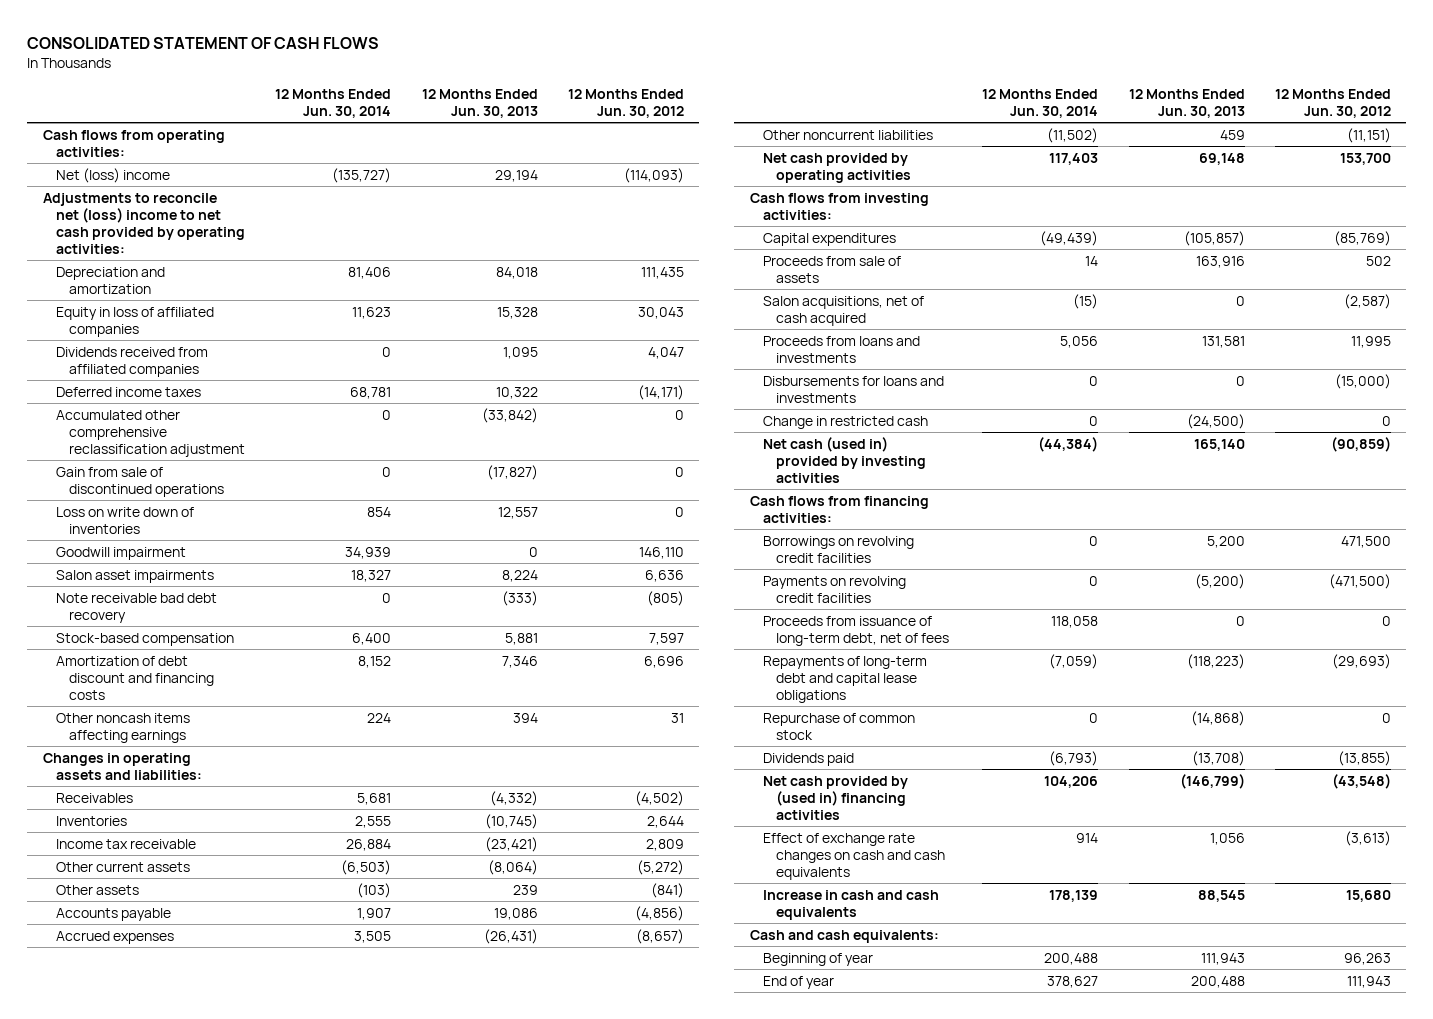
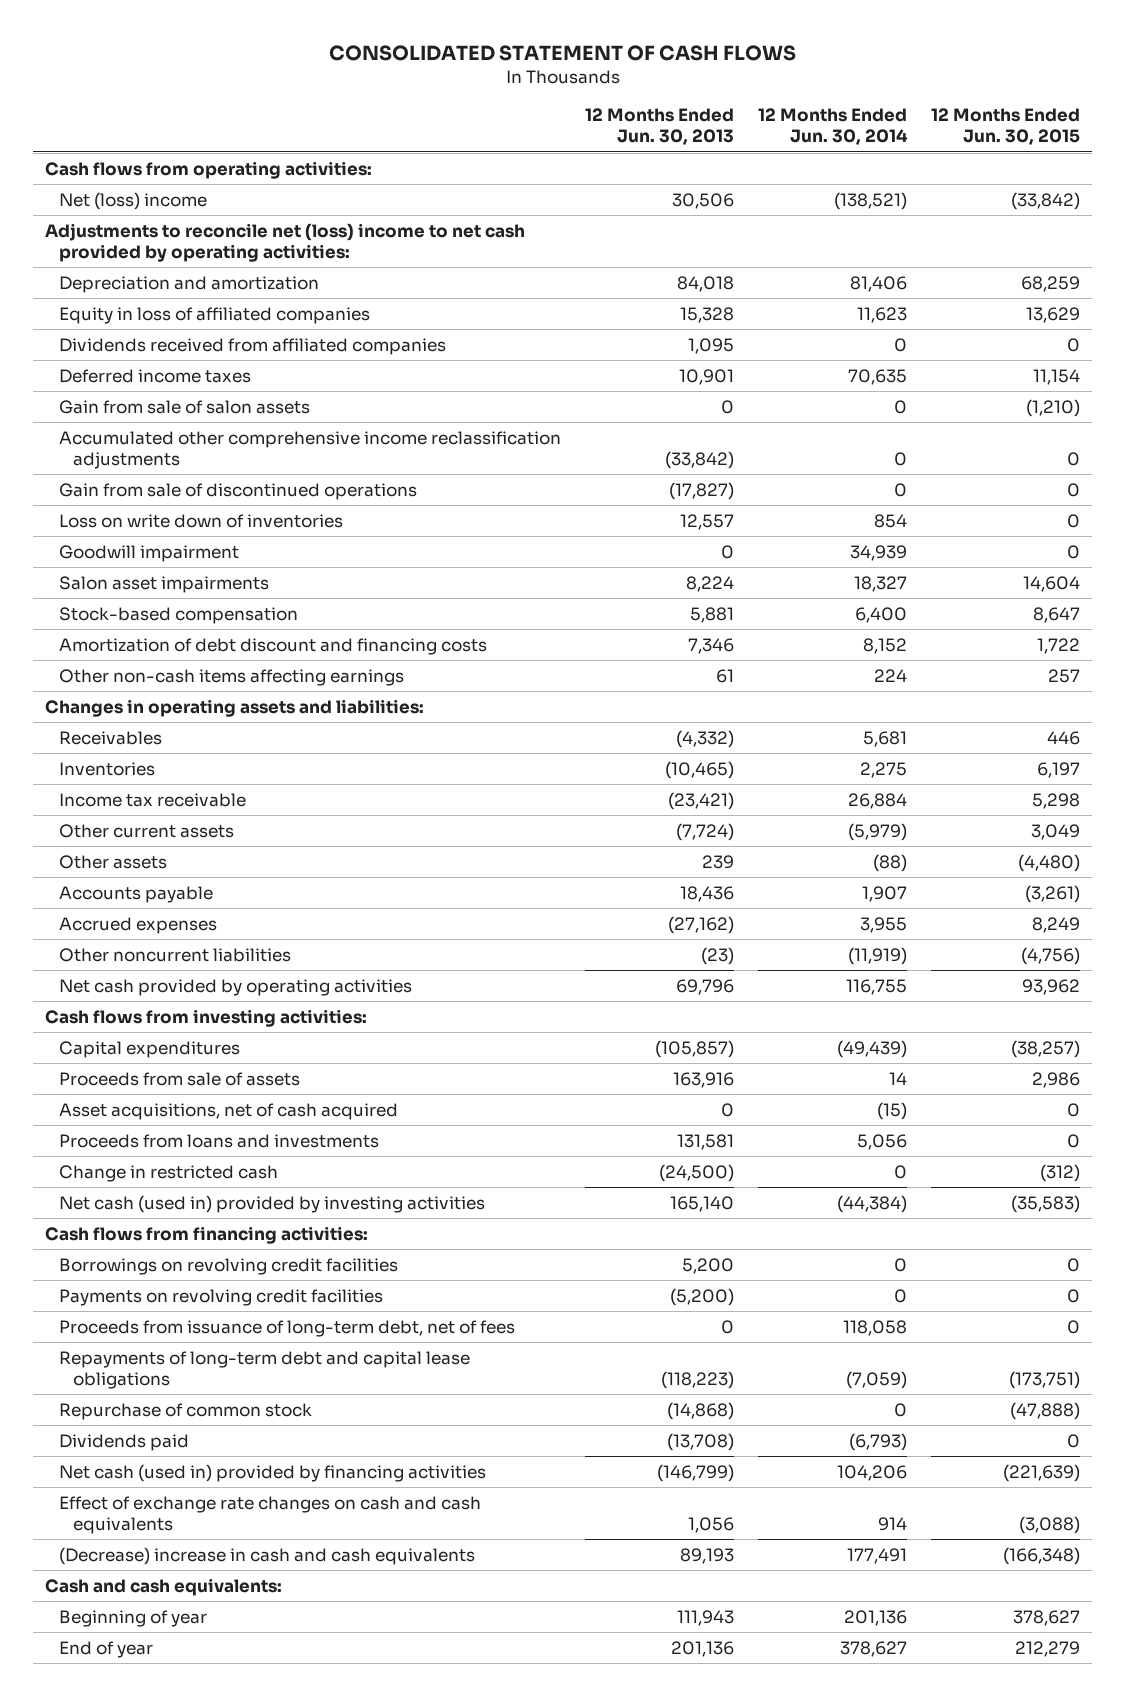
[567,89,684,119] 12 Months Ended Jun. 30, 2012 -> none
none -> [931,108,1081,146] 12 Months Ended Jun. 30, 2015
[332,167,392,183] (135,727) -> [834,191,908,210] (138,521)
[494,169,538,182] 29,194 -> [672,192,735,209] 30,506
[350,386,392,399] 68,781 -> [848,368,908,385] 70,635
[495,386,538,399] 10,322 -> [679,368,735,385] 10,901
none -> [59,399,311,414] Gain from sale of salon assets
[55,409,245,457] Accumulated other comprehensive reclassification adjustment -> [59,430,562,469] Accumulated other comprehensive income reclassification adjustments
[55,592,217,623] Note receivable bad debt recovery -> none
[55,712,190,743] Other noncash items affecting earnings -> [59,668,405,686] Other non-cash items affecting earnings
[512,712,538,723] 394 -> [716,668,735,683] 61
[355,815,392,828] 2,555 -> [860,761,908,778] 2,275
[484,813,538,829] (10,745) -> [665,760,735,779] (10,465)
[341,859,392,875] (6,503) -> [848,822,908,841] (5,979)
[487,859,538,875] (8,064) -> [676,822,735,841] (7,724)
[357,882,392,898] (103) -> [873,853,908,872] (88)
[493,907,538,920] 19,086 -> [680,885,735,902] 18,436
[354,930,392,943] 3,505 -> [860,916,908,933] 3,955
[483,928,538,944] (26,431) -> [668,915,735,934] (27,162)
[1047,127,1099,143] (11,502) -> [848,946,908,965] (11,919)
[1219,129,1245,140] 459 -> [701,946,735,965] (23)
[1049,152,1099,165] 117,403 -> [846,978,908,995] 116,755
[1198,152,1245,165] 69,148 -> [676,978,735,995] 69,796
[762,295,924,326] Salon acquisitions, net of cash acquired -> [59,1102,399,1120] Asset acquisitions, net of cash acquired
[762,375,944,403] Disbursements for loans and investments -> none
[762,775,908,820] Net cash provided by (used in) financing activities -> [59,1463,487,1482] Net cash (used in) provided by financing activities
[762,889,939,920] Increase in cash and cash equivalents -> [59,1546,476,1565] (Decrease) increase in cash and cash equivalents
[1049,889,1099,902] 178,139 -> [847,1547,908,1564] 177,491
[1197,889,1245,902] 88,545 -> [680,1547,735,1564] 89,193
[1044,952,1099,965] 200,488 -> [844,1609,908,1626] 201,136
[1190,975,1245,988] 200,488 -> [671,1640,735,1657] 201,136

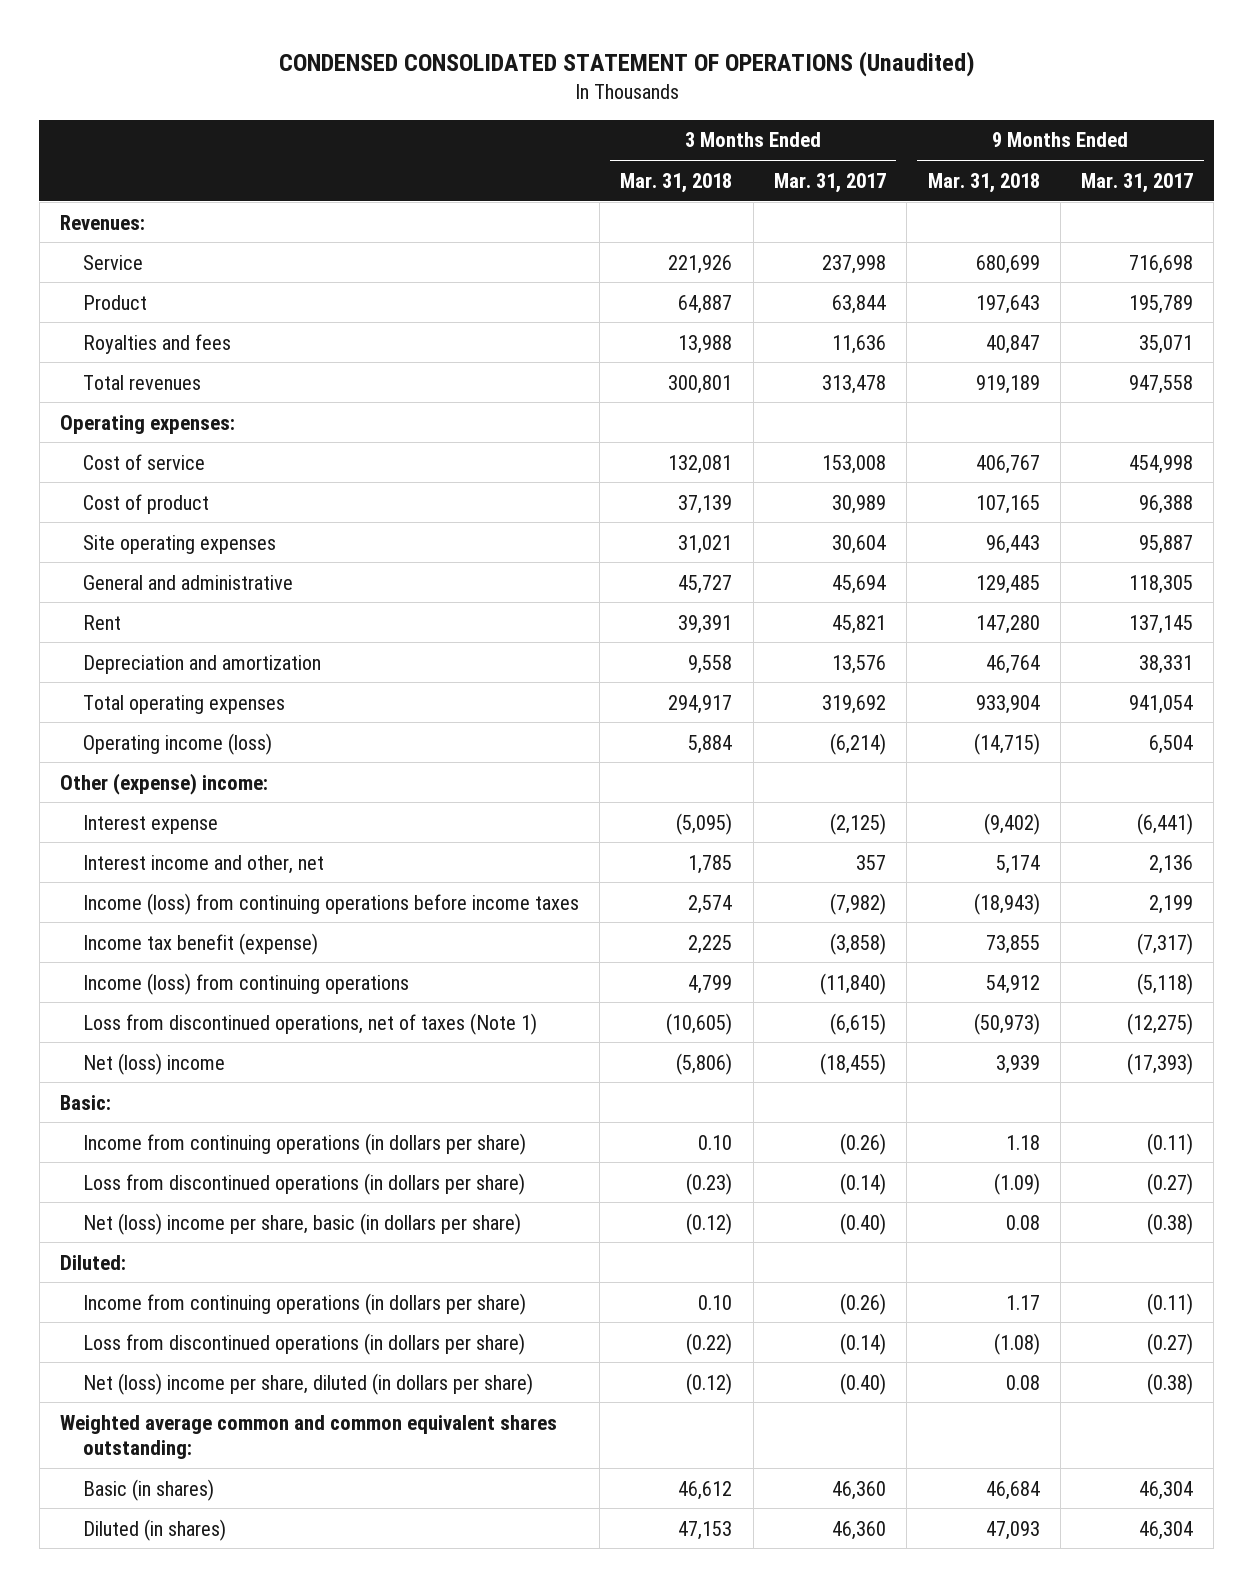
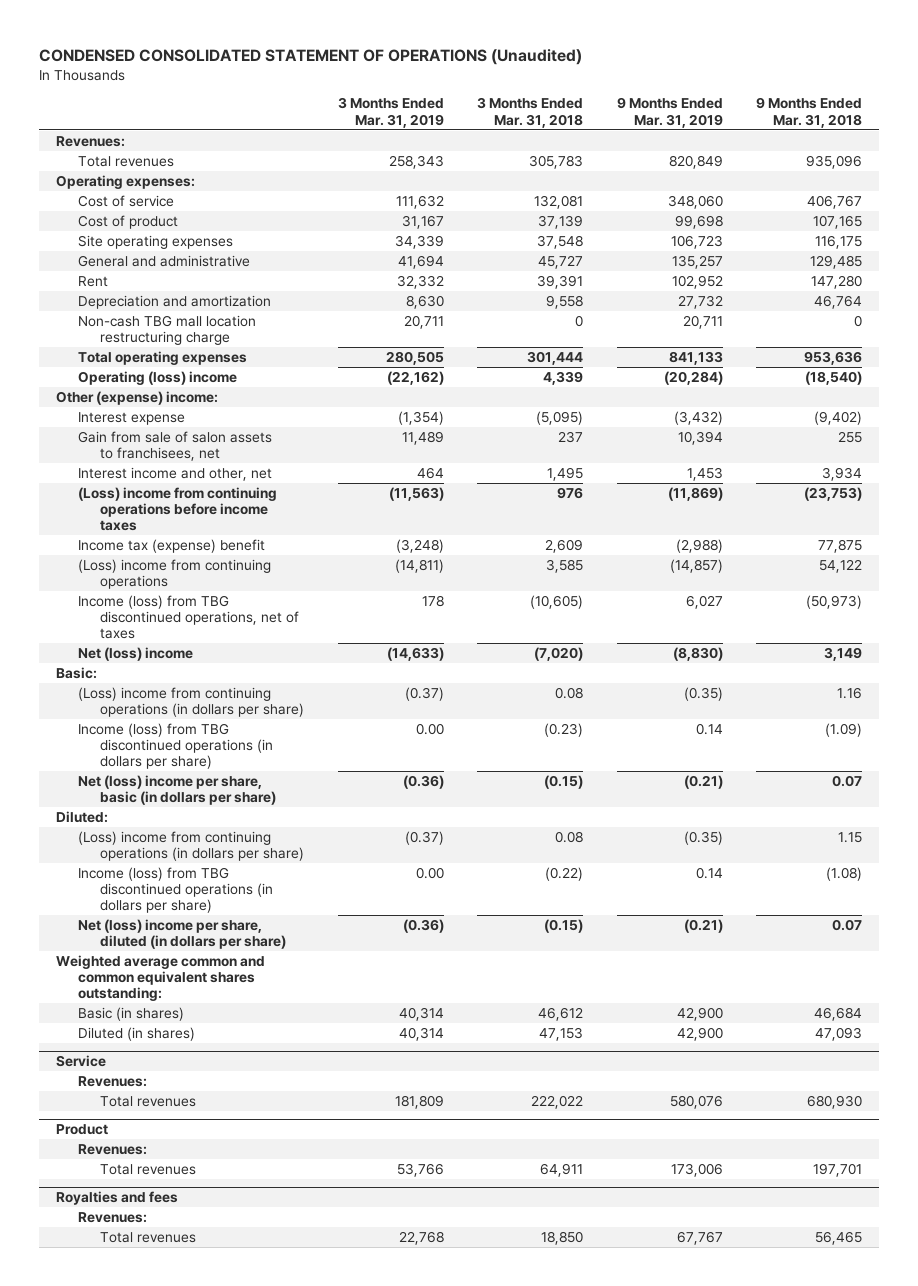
[774,172,887,193] Mar. 31, 2017 -> none
[1081,172,1194,193] Mar. 31, 2017 -> none
none -> [337,97,444,128] 3 Months Ended Mar. 31, 2019
none -> [616,97,723,128] 9 Months Ended Mar. 31, 2019
[82,254,143,270] Service -> none
[82,294,147,310] Product -> none
[82,333,231,354] Royalties and fees -> none
[668,374,733,394] 300,801 -> [529,154,584,169] 305,783
[975,374,1040,394] 919,189 -> [806,154,863,169] 935,096
[678,534,733,554] 31,021 -> [537,234,584,249] 37,548
[985,534,1040,554] 96,443 -> [815,234,863,249] 116,175
none -> [78,314,257,346] Non-cash TBG mall location restructuring charge
[668,694,733,714] 294,917 -> [527,350,584,365] 301,444
[975,694,1040,714] 933,904 -> [804,350,863,365] 953,636
[82,732,272,755] Operating income (loss) -> [78,370,238,385] Operating (loss) income
[688,734,733,754] 5,884 -> [543,370,584,385] 4,339
[973,732,1040,755] (14,715) -> [805,370,863,385] (18,540)
none -> [78,430,273,462] Gain from sale of salon assets to franchisees, net
[688,854,733,874] 1,785 -> [547,466,584,481] 1,495
[995,854,1040,874] 5,174 -> [822,466,863,481] 3,934
[82,892,579,915] Income (loss) from continuing operations before income taxes -> [78,486,278,532] (Loss) income from continuing operations before income taxes
[688,894,733,914] 2,574 -> [557,486,584,499] 976
[973,892,1040,915] (18,943) -> [804,486,863,501] (23,753)
[82,932,318,955] Income tax benefit (expense) -> [78,538,266,553] Income tax (expense) benefit
[688,934,733,954] 2,225 -> [545,538,584,553] 2,609
[985,934,1040,954] 73,855 -> [818,538,863,553] 77,875
[82,972,409,995] Income (loss) from continuing operations -> [78,558,272,590] (Loss) income from continuing operations
[688,974,733,994] 4,799 -> [546,558,584,573] 3,585
[985,974,1040,994] 54,912 -> [819,558,863,573] 54,122
[82,1012,537,1035] Loss from discontinued operations, net of taxes (Note 1) -> [78,594,300,640] Income (loss) from TBG discontinued operations, net of taxes
[676,1052,733,1075] (5,806) -> [534,646,584,661] (7,020)
[995,1054,1040,1074] 3,939 -> [824,646,863,661] 3,149
[82,1132,526,1155] Income from continuing operations (in dollars per share) -> [78,686,305,718] (Loss) income from continuing operations (in dollars per share)
[698,1134,733,1150] 0.10 -> [555,686,584,699] 0.08
[1005,1134,1040,1150] 1.18 -> [837,686,863,699] 1.16
[82,1172,525,1195] Loss from discontinued operations (in dollars per share) -> [78,722,274,770] Income (loss) from TBG discontinued operations (in dollars per share)
[686,1212,733,1235] (0.12) -> [544,774,584,789] (0.15)
[1005,1214,1040,1230] 0.08 -> [832,774,863,787] 0.07
[82,1292,526,1315] Income from continuing operations (in dollars per share) -> [78,830,305,862] (Loss) income from continuing operations (in dollars per share)
[698,1294,733,1310] 0.10 -> [555,830,584,843] 0.08
[1005,1294,1040,1310] 1.17 -> [838,831,863,843] 1.15
[82,1332,525,1355] Loss from discontinued operations (in dollars per share) -> [78,866,274,914] Income (loss) from TBG discontinued operations (in dollars per share)
[686,1372,733,1395] (0.12) -> [544,918,584,933] (0.15)
[1005,1374,1040,1390] 0.08 -> [832,918,863,931] 0.07
none -> [56,1054,107,1067] Service
none -> [78,1075,148,1087] Revenues:
none -> [100,1095,197,1107] Total revenues
none -> [56,1123,109,1135] Product
none -> [78,1143,148,1155] Revenues:
none -> [100,1163,197,1175] Total revenues
none -> [56,1190,179,1205] Royalties and fees
none -> [78,1211,148,1223] Revenues:
none -> [100,1231,197,1243] Total revenues

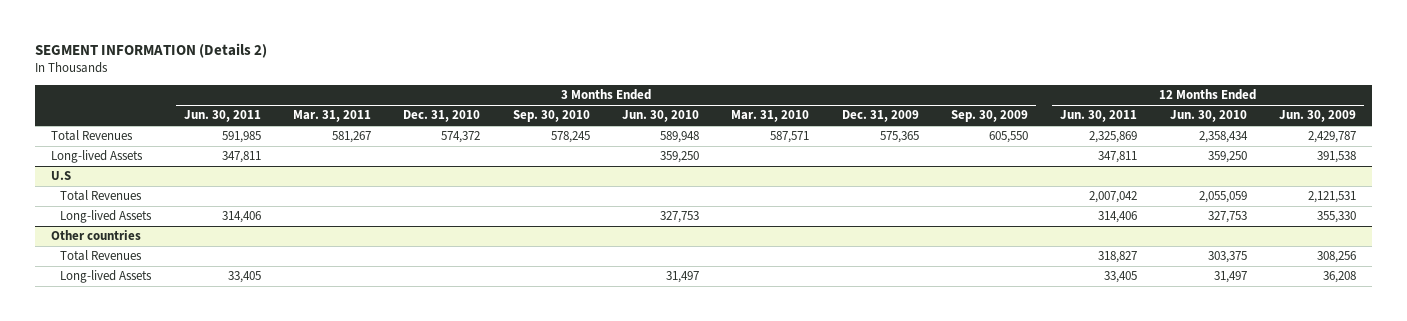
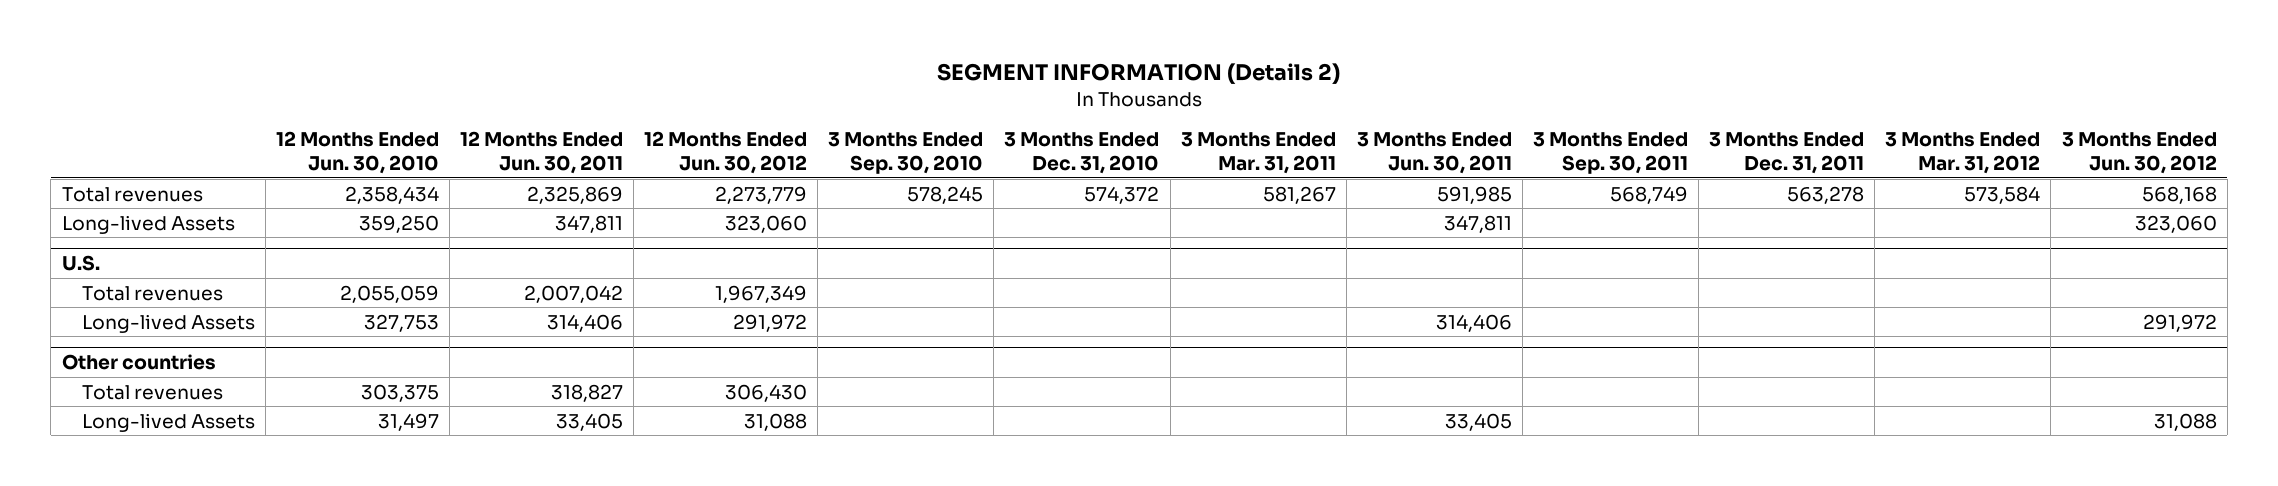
[622,110,700,123] Jun. 30, 2010 -> none
[731,110,810,123] Mar. 31, 2010 -> none
[841,110,919,123] Dec. 31, 2009 -> none
[951,110,1029,123] Sep. 30, 2009 -> none
[1279,110,1357,123] Jun. 30, 2009 -> none
none -> [644,131,808,174] 12 Months Ended Jun. 30, 2012
none -> [1532,132,1688,174] 3 Months Ended Sep. 30, 2011
none -> [1709,132,1865,174] 3 Months Ended Dec. 31, 2011
none -> [1885,132,2041,174] 3 Months Ended Mar. 31, 2012
none -> [2061,132,2217,174] 3 Months Ended Jun. 30, 2012
[50,130,133,142] Total Revenues -> [61,186,203,202] Total revenues
[50,171,71,181] U.S -> [61,255,100,272] U.S.
[60,190,143,202] Total Revenues -> [81,285,223,301] Total revenues
[60,250,143,262] Total Revenues -> [81,384,223,400] Total revenues

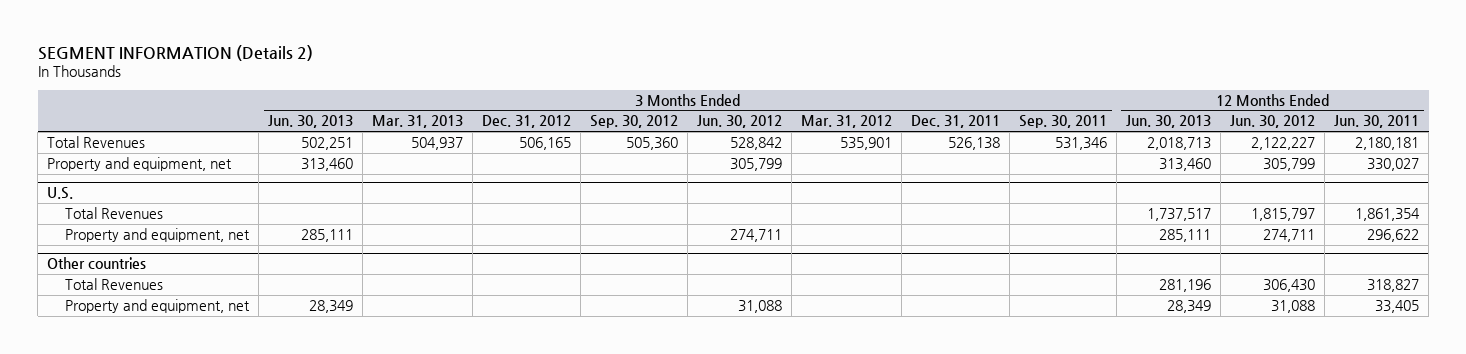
[275,131,439,174] 12 Months Ended Jun. 30, 2010 -> none
[828,132,984,174] 3 Months Ended Sep. 30, 2010 -> none
[1004,132,1160,174] 3 Months Ended Dec. 31, 2010 -> none
[1180,132,1336,174] 3 Months Ended Mar. 31, 2011 -> none
[1356,132,1512,174] 3 Months Ended Jun. 30, 2011 -> none
none -> [268,115,354,129] Jun. 30, 2013
none -> [372,115,464,129] Mar. 31, 2013
none -> [482,115,572,129] Dec. 31, 2012
none -> [590,115,679,129] Sep. 30, 2012
none -> [1126,115,1212,129] Jun. 30, 2013
[61,214,235,234] Long-lived Assets -> none
[61,186,203,202] Total revenues -> [47,136,146,149] Total Revenues
[526,185,623,204] 2,325,869 -> [1355,137,1420,151] 2,180,181
[715,185,808,204] 2,273,779 -> [1251,137,1316,151] 2,122,227
[1609,185,1688,204] 568,749 -> [1055,137,1108,151] 531,346
[1787,185,1865,204] 563,278 -> [948,137,1001,151] 526,138
[1964,185,2041,204] 573,584 -> [840,137,893,151] 535,901
[2141,185,2217,204] 568,168 -> [730,137,783,151] 528,842
none -> [47,157,233,172] Property and equipment, net
[81,313,255,333] Long-lived Assets -> none
[81,285,223,301] Total revenues -> [65,207,164,220] Total Revenues
[523,284,623,303] 2,007,042 -> [1355,208,1421,222] 1,861,354
[715,284,808,303] 1,967,349 -> [1251,208,1316,222] 1,815,797
none -> [65,228,251,243] Property and equipment, net
[81,384,223,400] Total revenues -> [65,278,164,291] Total Revenues
[81,412,255,432] Long-lived Assets -> [65,299,251,314] Property and equipment, net

